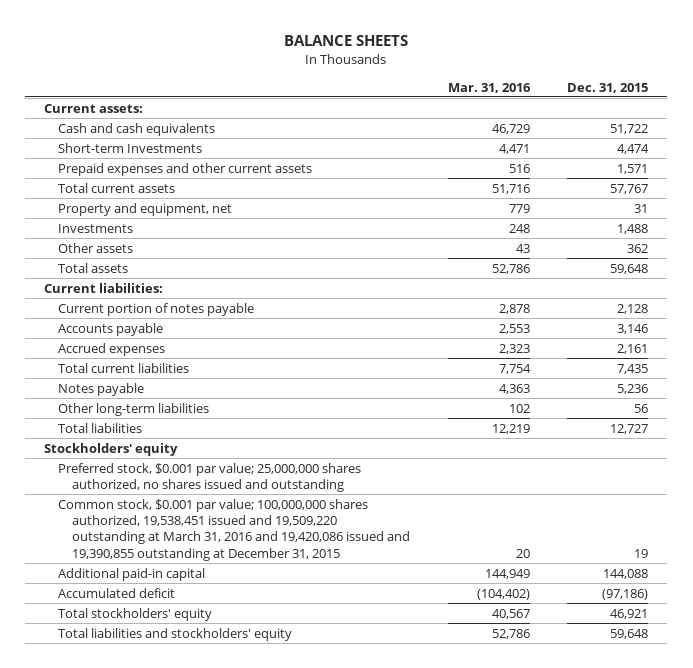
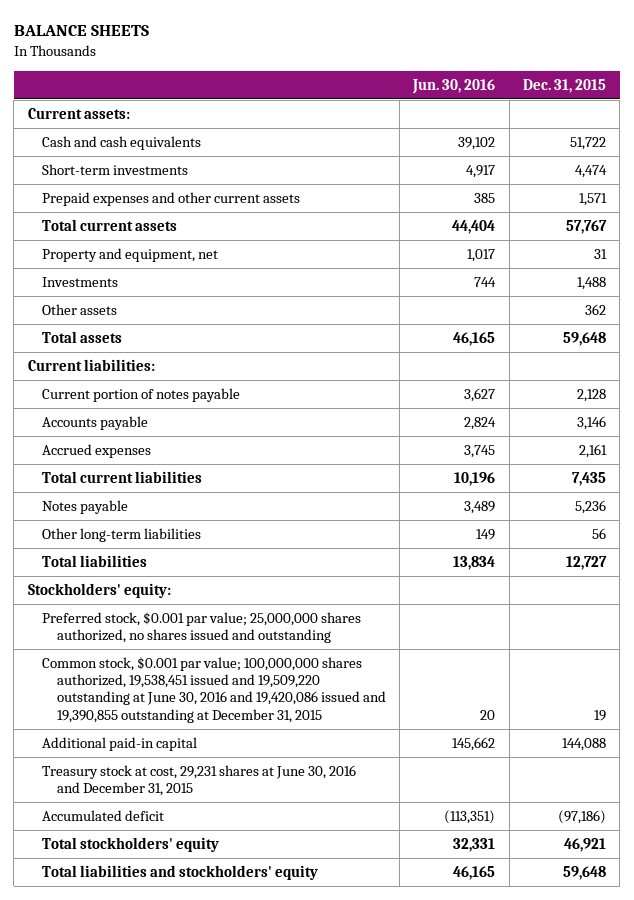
[447,82,531,93] Mar. 31, 2016 -> none
none -> [412,78,496,94] Jun. 30, 2016
[58,142,203,153] Short-term Investments -> [42,164,189,176] Short-term investments
[44,442,179,456] Stockholders' equity -> [27,583,171,599] Stockholders' equity:
[58,498,411,561] Common stock, $0.001 par value; 100,000,000 shares authorized, 19,538,451 issued and 19,509,220 outstanding at March 31, 2016 and 19,420,086 issued and 19,390,855 outstanding at December 31, 2015 -> [42,657,386,723] Common stock, $0.001 par value; 100,000,000 shares authorized, 19,538,451 issued and 19,509,220 outstanding at June 30, 2016 and 19,420,086 issued and 19,390,855 outstanding at December 31, 2015
none -> [42,765,357,797] Treasury stock at cost, 29,231 shares at June 30, 2016 and December 31, 2015

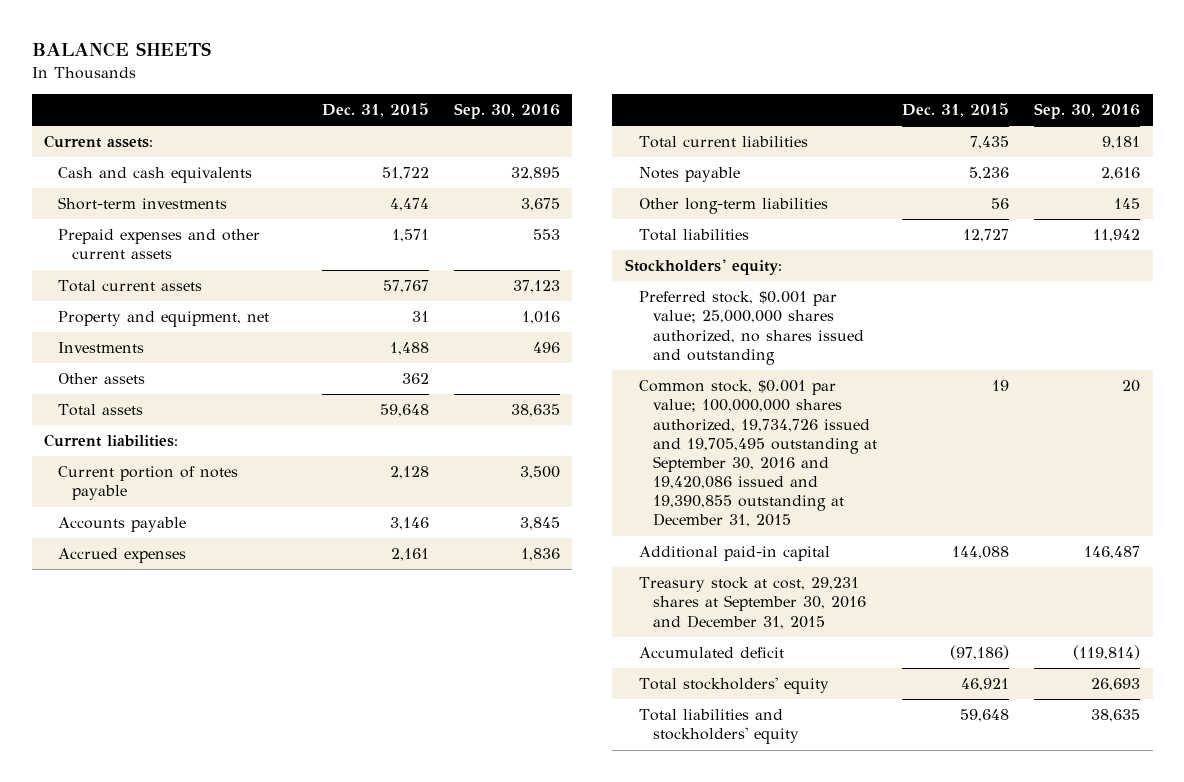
[412,78,496,94] Jun. 30, 2016 -> none
none -> [453,102,560,119] Sep. 30, 2016
[42,657,386,723] Common stock, $0.001 par value; 100,000,000 shares authorized, 19,538,451 issued and 19,509,220 outstanding at June 30, 2016 and 19,420,086 issued and 19,390,855 outstanding at December 31, 2015 -> [638,380,877,528] Common stock, $0.001 par value; 100,000,000 shares authorized, 19,734,726 issued and 19,705,495 outstanding at September 30, 2016 and 19,420,086 issued and 19,390,855 outstanding at December 31, 2015
[42,765,357,797] Treasury stock at cost, 29,231 shares at June 30, 2016 and December 31, 2015 -> [638,577,866,629] Treasury stock at cost, 29,231 shares at September 30, 2016 and December 31, 2015

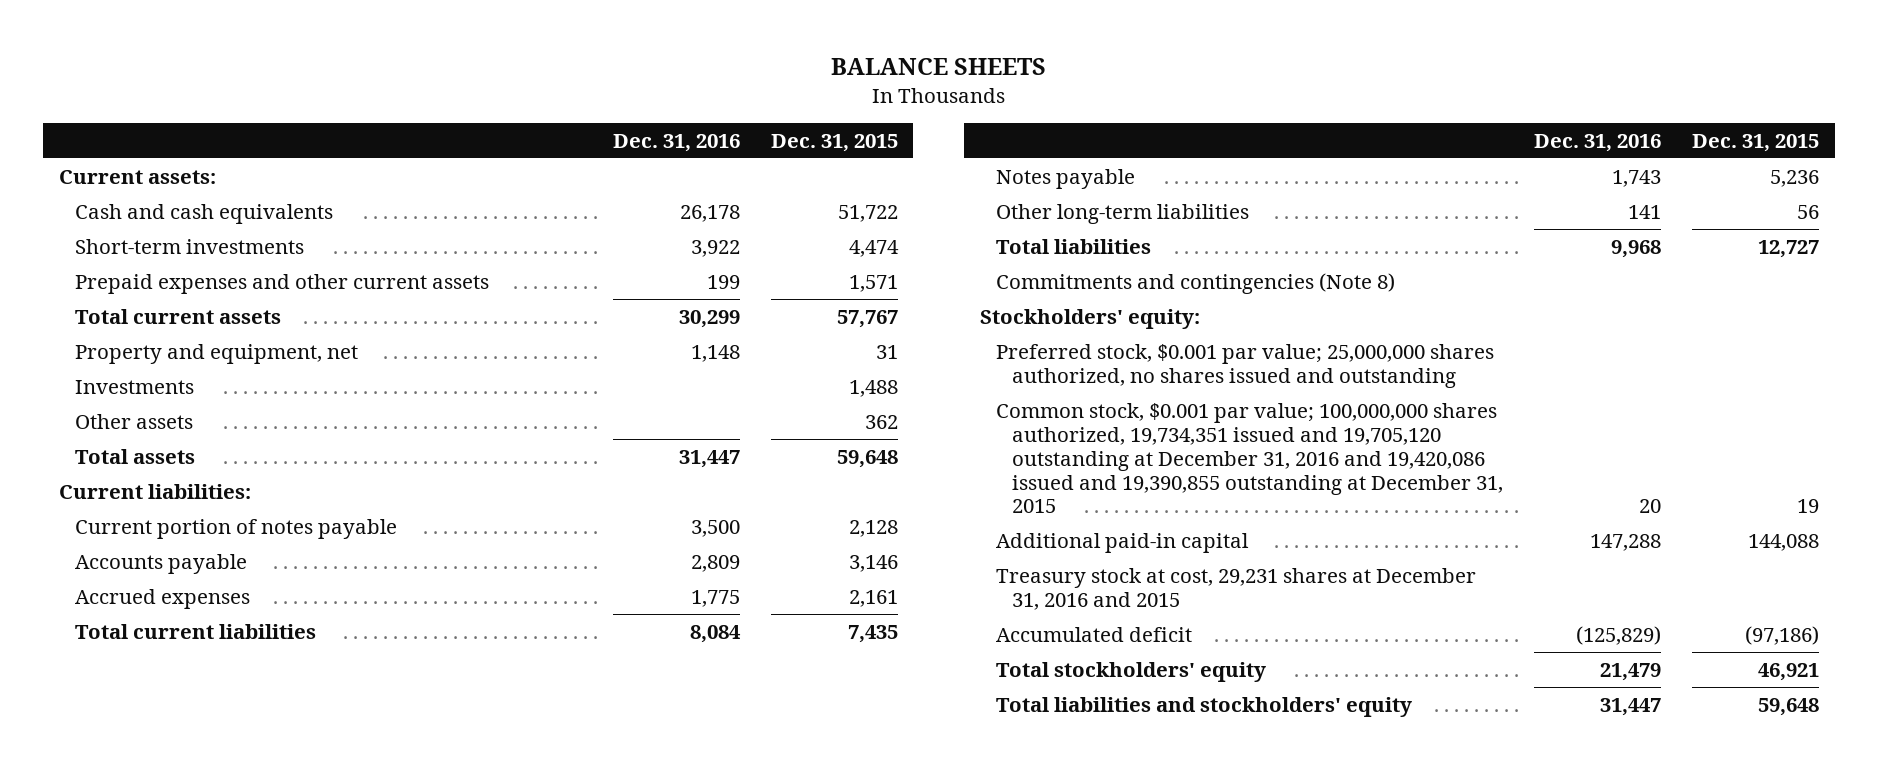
[453,102,560,119] Sep. 30, 2016 -> none
none -> [612,133,740,152] Dec. 31, 2016
none -> [996,272,1396,294] Commitments and contingencies (Note 8)
[638,380,877,528] Common stock, $0.001 par value; 100,000,000 shares authorized, 19,734,726 issued and 19,705,495 outstanding at September 30, 2016 and 19,420,086 issued and 19,390,855 outstanding at December 31, 2015 -> [996,402,1504,514] Common stock, $0.001 par value; 100,000,000 shares authorized, 19,734,351 issued and 19,705,120 outstanding at December 31, 2016 and 19,420,086 issued and 19,390,855 outstanding at December 31, 2015
[638,577,866,629] Treasury stock at cost, 29,231 shares at September 30, 2016 and December 31, 2015 -> [996,567,1477,610] Treasury stock at cost, 29,231 shares at December 31, 2016 and 2015

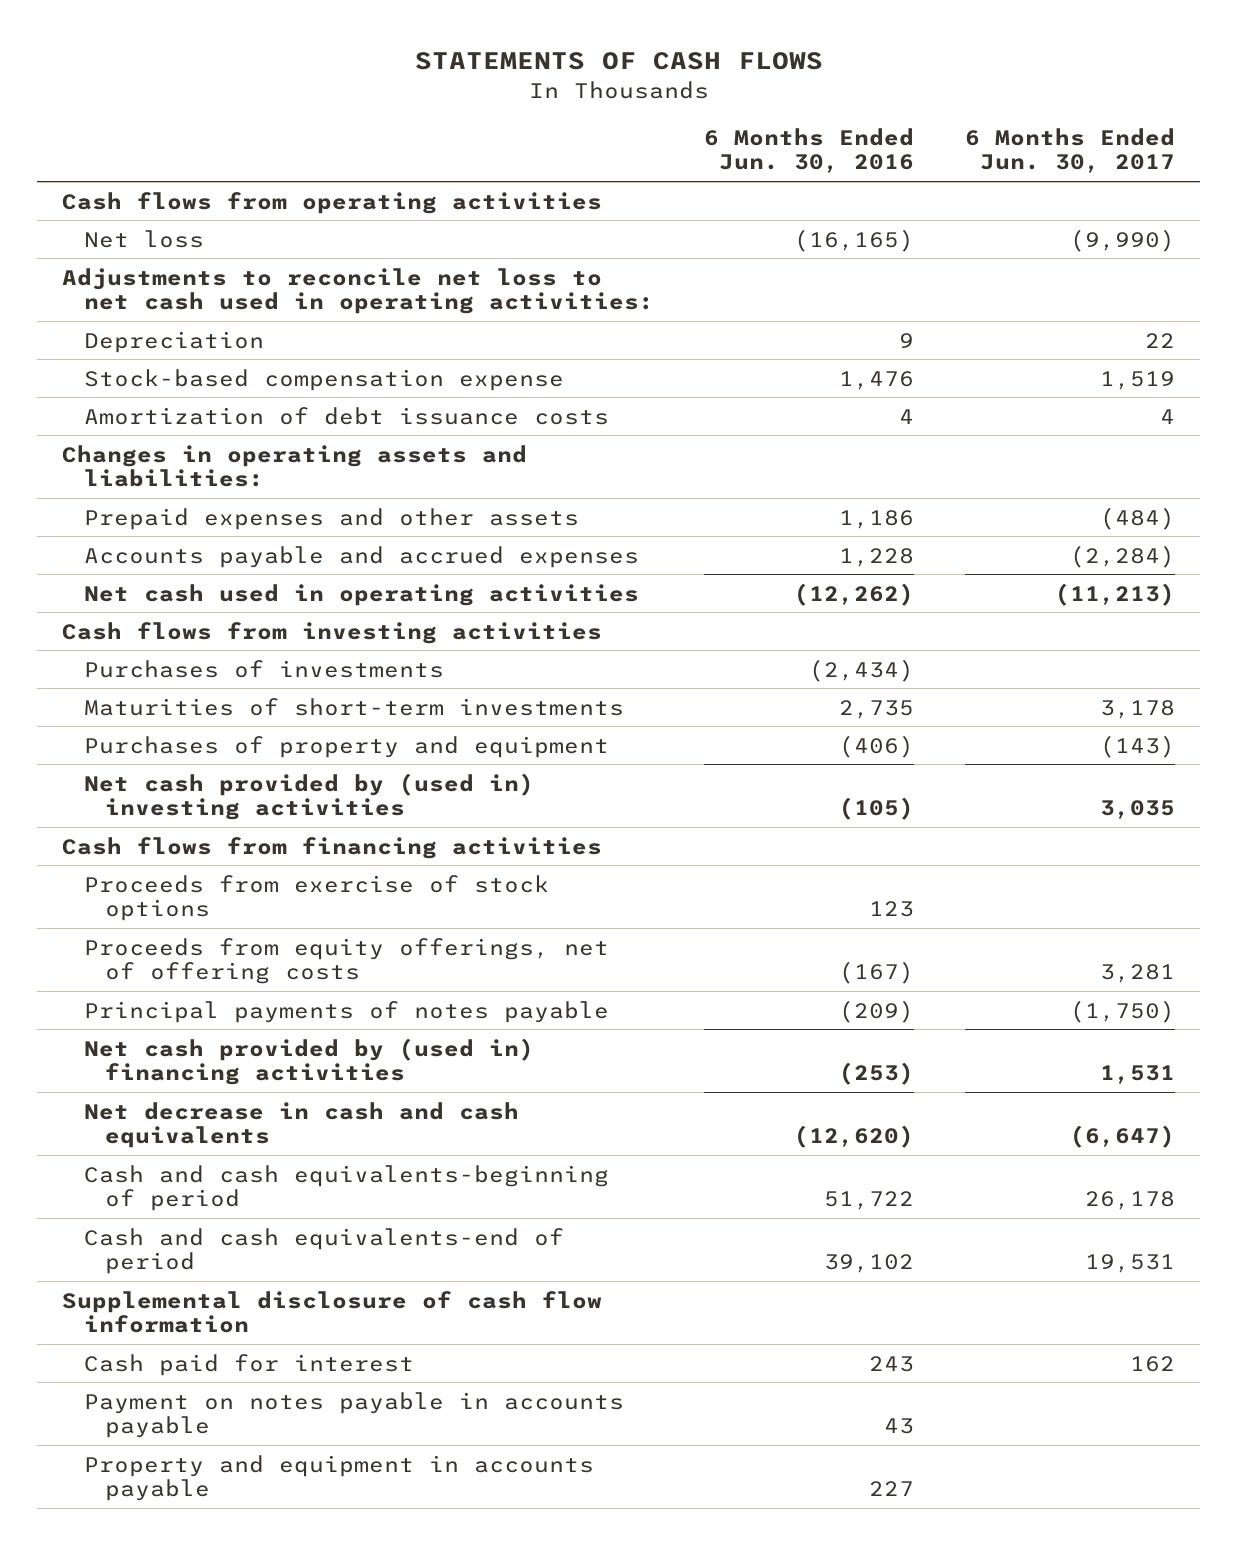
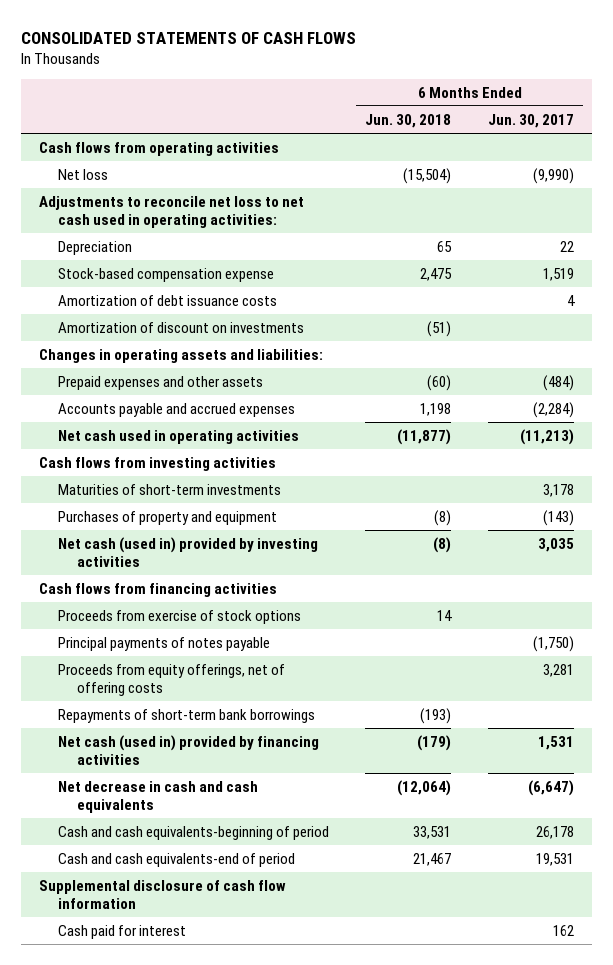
[414,52,823,71] STATEMENTS OF CASH FLOWS -> [20,31,356,44] CONSOLIDATED STATEMENTS OF CASH FLOWS
[704,127,915,174] 6 Months Ended Jun. 30, 2016 -> none
none -> [365,113,452,128] Jun. 30, 2018
none -> [58,321,305,333] Amortization of discount on investments
[83,659,444,678] Purchases of investments -> none
[83,772,534,820] Net cash provided by (used in) investing activities -> [58,536,319,567] Net cash (used in) provided by investing activities
[83,937,609,984] Proceeds from equity offerings, net of offering costs -> [58,663,286,696] Proceeds from equity offerings, net of offering costs
none -> [58,708,316,723] Repayments of short-term bank borrowings
[83,1037,534,1085] Net cash provided by (used in) financing activities -> [58,734,320,765] Net cash (used in) provided by financing activities
[83,1391,624,1438] Payment on notes payable in accounts payable -> none
[83,1454,594,1501] Property and equipment in accounts payable -> none

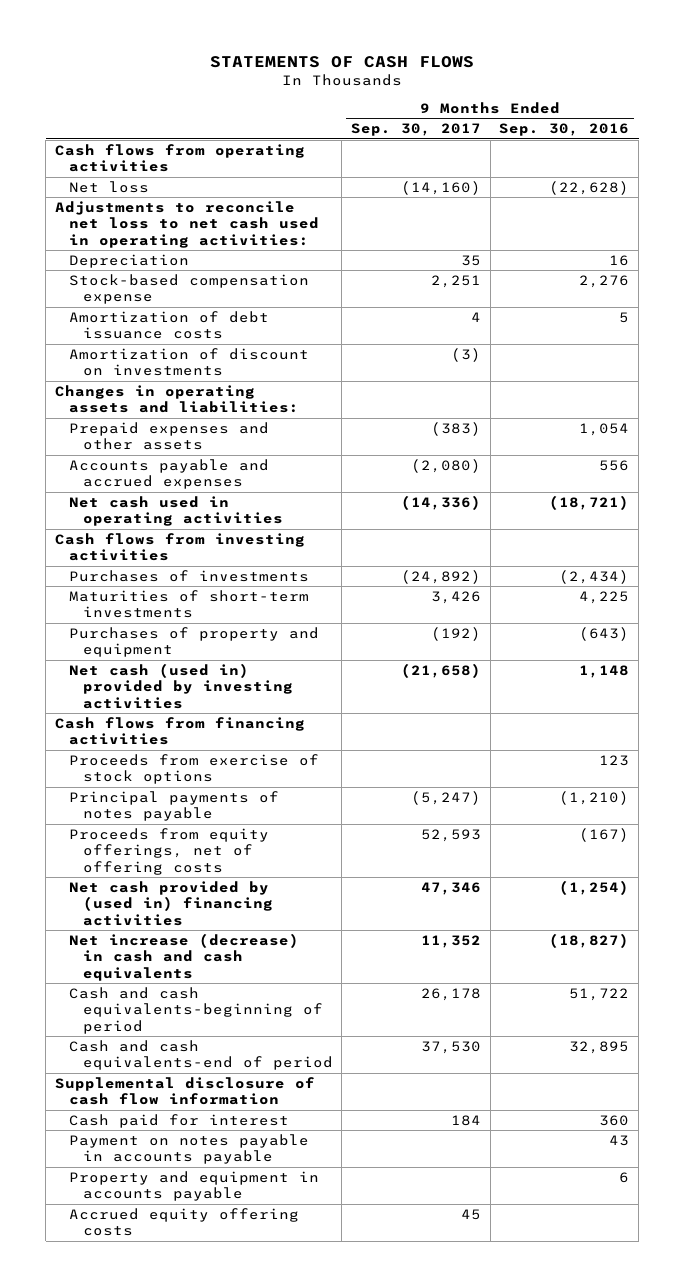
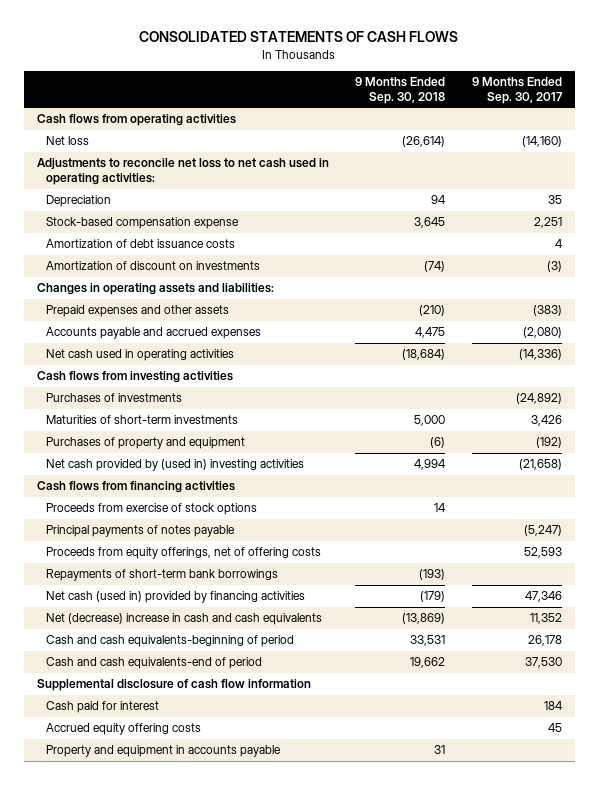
[210,55,475,68] STATEMENTS OF CASH FLOWS -> [139,31,459,43] CONSOLIDATED STATEMENTS OF CASH FLOWS
[499,123,630,137] Sep. 30, 2016 -> none
none -> [355,76,446,104] 9 Months Ended Sep. 30, 2018
[68,662,293,709] Net cash (used in) provided by investing activities -> [45,459,304,472] Net cash provided by (used in) investing activities
none -> [45,569,278,582] Repayments of short-term bank borrowings
[68,880,273,926] Net cash provided by (used in) financing activities -> [45,591,305,604] Net cash (used in) provided by financing activities
[68,932,299,981] Net increase (decrease) in cash and cash equivalents -> [45,613,322,626] Net (decrease) increase in cash and cash equivalents
[68,1133,309,1165] Payment on notes payable in accounts payable -> none
[68,1170,319,1202] Property and equipment in accounts payable -> [45,745,281,758] Property and equipment in accounts payable

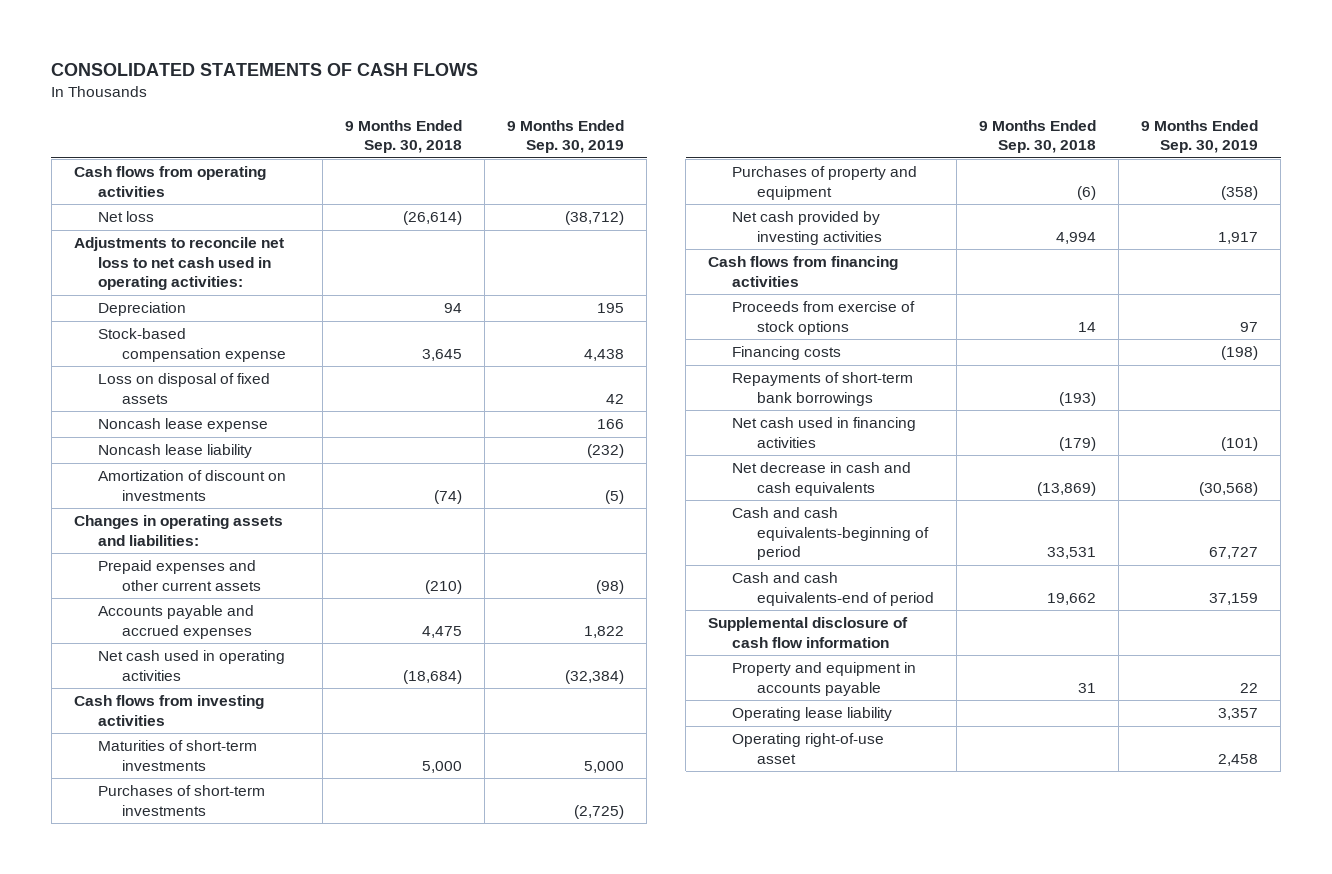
[471,76,563,104] 9 Months Ended Sep. 30, 2017 -> none
none -> [506,119,624,153] 9 Months Ended Sep. 30, 2019
[45,239,235,249] Amortization of debt issuance costs -> none
none -> [98,373,271,404] Loss on disposal of fixed assets
none -> [98,418,269,433] Noncash lease expense
none -> [98,444,253,459] Noncash lease liability
[45,305,229,318] Prepaid expenses and other assets -> [98,560,262,591] Prepaid expenses and other current assets
[45,393,182,403] Purchases of investments -> none
none -> [98,785,266,816] Purchases of short-term investments
[45,459,304,472] Net cash provided by (used in) investing activities -> [732,211,882,245] Net cash provided by investing activities
[45,525,235,538] Principal payments of notes payable -> none
[45,547,321,560] Proceeds from equity offerings, net of offering costs -> none
none -> [732,346,842,361] Financing costs
[45,591,305,604] Net cash (used in) provided by financing activities -> [732,417,917,448] Net cash used in financing activities
[45,613,322,626] Net (decrease) increase in cash and cash equivalents -> [732,462,912,496] Net decrease in cash and cash equivalents
[45,701,159,714] Cash paid for interest -> none
[45,723,201,736] Accrued equity offering costs -> none
none -> [732,707,893,722] Operating lease liability
none -> [732,733,885,764] Operating right-of-use asset

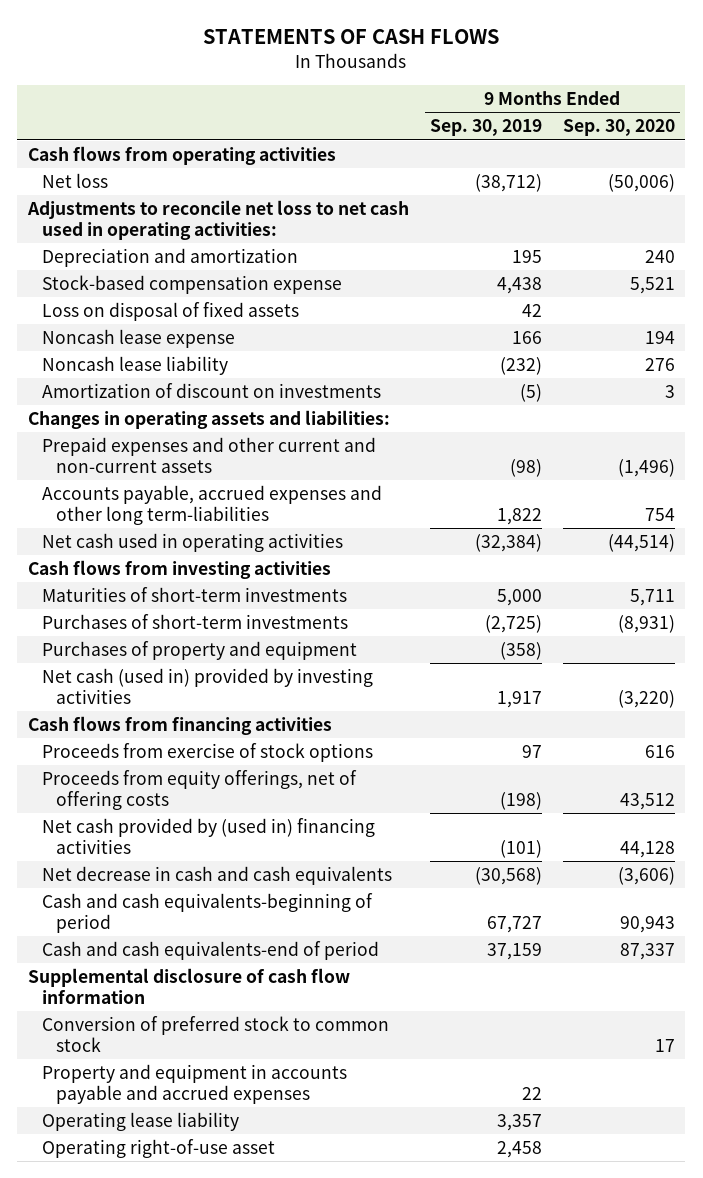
[51,62,479,76] CONSOLIDATED STATEMENTS OF CASH FLOWS -> [203,29,500,45] STATEMENTS OF CASH FLOWS
[344,119,462,153] 9 Months Ended Sep. 30, 2018 -> none
none -> [562,119,675,137] Sep. 30, 2020
[98,302,187,317] Depreciation -> [41,247,298,267] Depreciation and amortization
[98,560,262,591] Prepaid expenses and other current assets -> [41,436,376,474] Prepaid expenses and other current and non-current assets
[98,605,255,639] Accounts payable and accrued expenses -> [41,484,382,526] Accounts payable, accrued expenses and other long term-liabilities
[732,211,882,245] Net cash provided by investing activities -> [41,667,373,705] Net cash (used in) provided by investing activities
[732,372,914,406] Repayments of short-term bank borrowings -> none
[732,346,842,361] Financing costs -> [41,769,357,811] Proceeds from equity offerings, net of offering costs
[732,417,917,448] Net cash used in financing activities -> [41,817,375,855] Net cash provided by (used in) financing activities
none -> [41,1015,389,1053] Conversion of preferred stock to common stock
[732,662,917,696] Property and equipment in accounts payable -> [41,1063,347,1105] Property and equipment in accounts payable and accrued expenses

